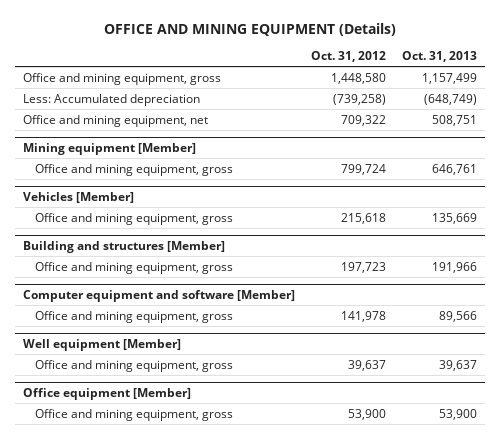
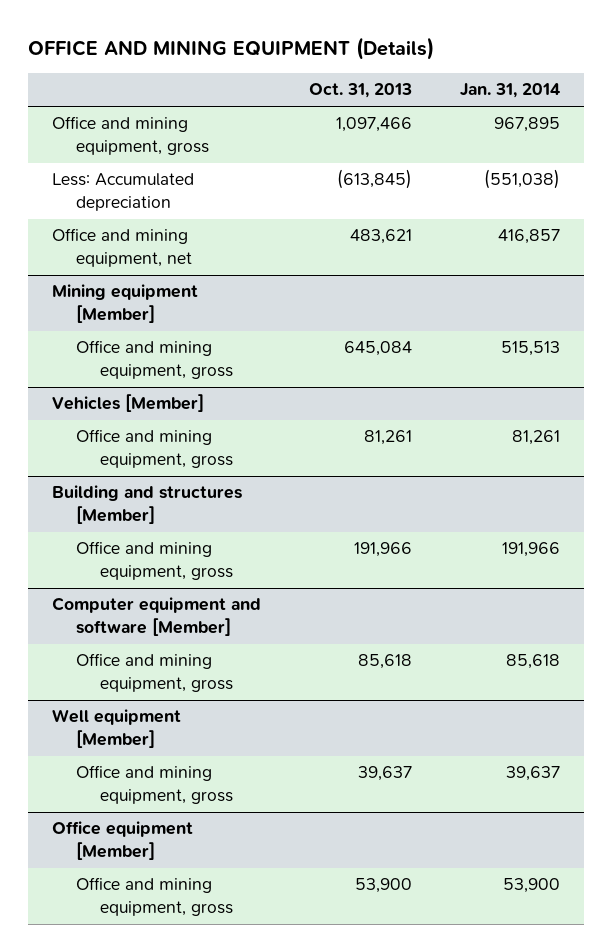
[310,51,386,63] Oct. 31, 2012 -> none
none -> [459,83,560,99] Jan. 31, 2014
[421,72,477,84] 1,157,499 -> [336,117,413,133] 1,097,466
[423,93,477,105] (648,749) -> [337,169,413,190] (613,845)
[431,114,477,126] 508,751 -> [350,229,413,245] 483,621
[431,163,477,175] 646,761 -> [344,341,413,357] 645,084
[431,212,477,224] 135,669 -> [364,430,413,446] 81,261
[438,310,477,322] 89,566 -> [358,654,413,670] 85,618

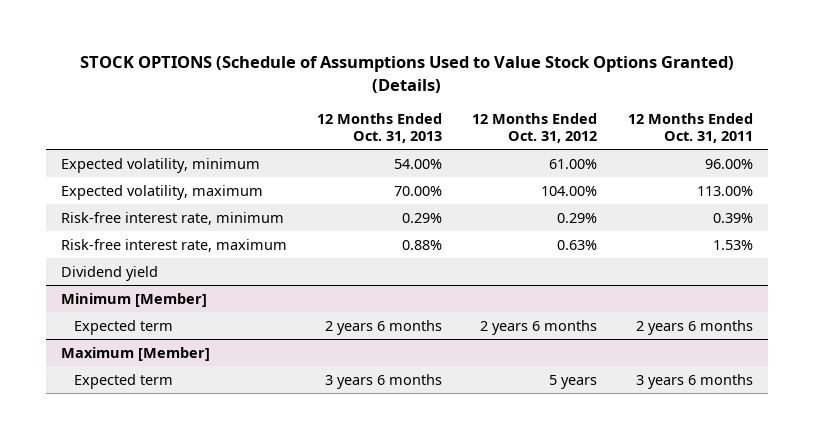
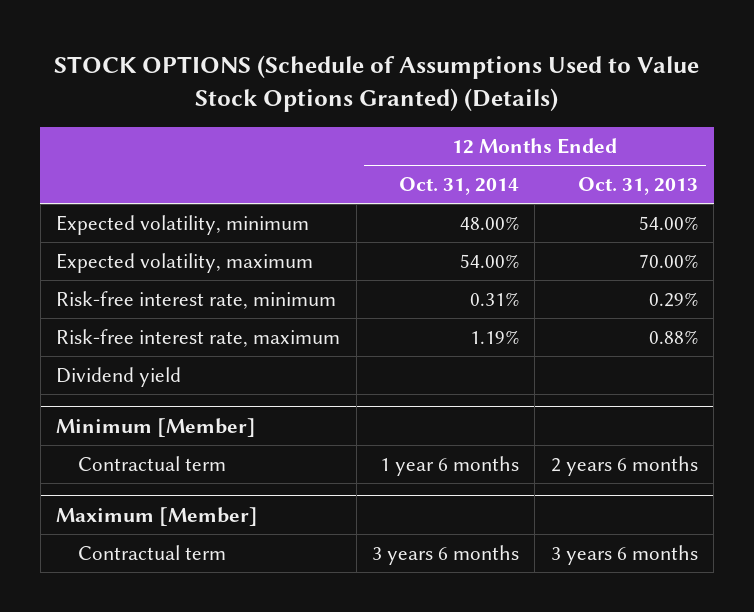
[472,112,598,143] 12 Months Ended Oct. 31, 2012 -> none
[627,112,753,143] 12 Months Ended Oct. 31, 2011 -> none
none -> [398,177,519,196] Oct. 31, 2014
[73,319,173,335] Expected term -> [78,455,227,471] Contractual term
[73,373,173,389] Expected term -> [78,544,227,560] Contractual term

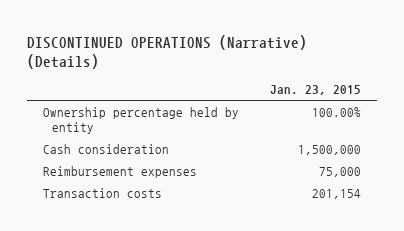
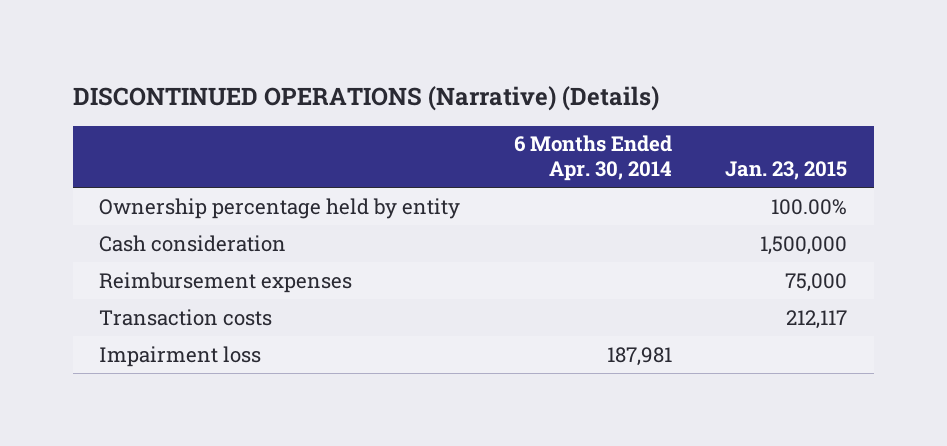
none -> [513,135,672,182] 6 Months Ended Apr. 30, 2014
[312,188,362,199] 201,154 -> [786,309,848,329] 212,117
none -> [99,345,262,367] Impairment loss

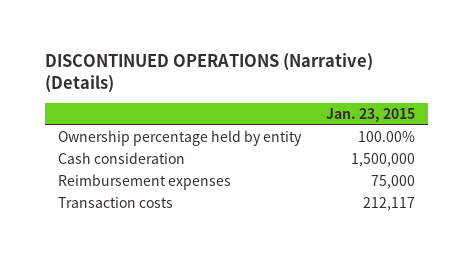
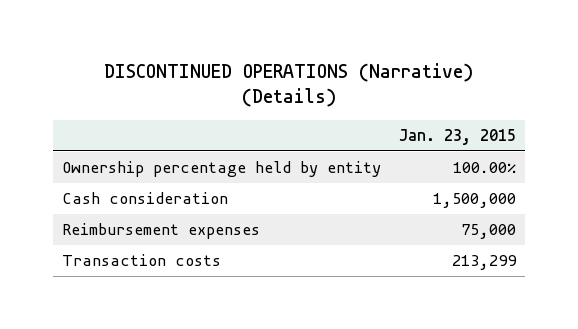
[363,196,416,211] 212,117 -> [451,255,517,271] 213,299

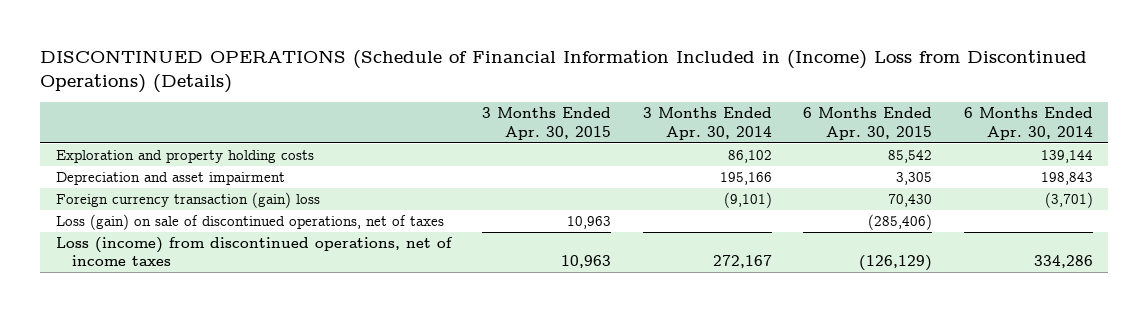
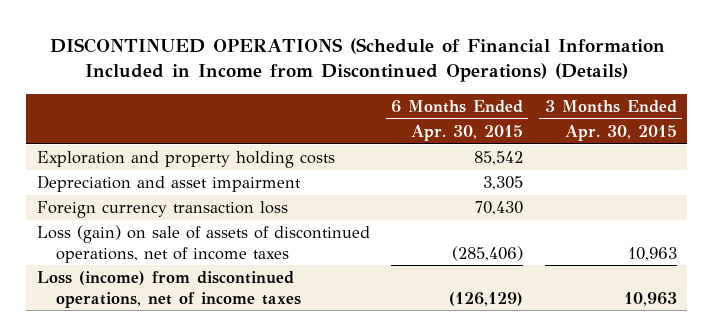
[40,50,1088,93] DISCONTINUED OPERATIONS (Schedule of Financial Information Included in (Income) Loss from Discontinued Operations) (Details) -> [49,37,665,83] DISCONTINUED OPERATIONS (Schedule of Financial Information Included in Income from Discontinued Operations) (Details)
[642,107,772,140] 3 Months Ended Apr. 30, 2014 -> none
[963,107,1093,140] 6 Months Ended Apr. 30, 2014 -> none
[55,192,320,209] Foreign currency transaction (gain) loss -> [36,201,288,219] Foreign currency transaction loss
[55,214,444,231] Loss (gain) on sale of discontinued operations, net of taxes -> [36,225,370,263] Loss (gain) on sale of assets of discontinued operations, net of income taxes

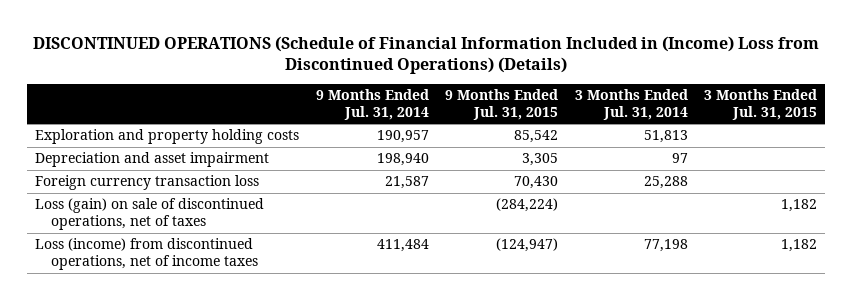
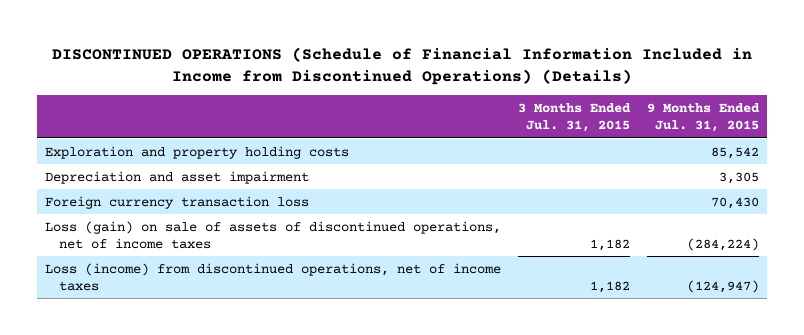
[33,35,820,74] DISCONTINUED OPERATIONS (Schedule of Financial Information Included in (Income) Loss from Discontinued Operations) (Details) -> [51,46,752,86] DISCONTINUED OPERATIONS (Schedule of Financial Information Included in Income from Discontinued Operations) (Details)
[315,89,429,120] 9 Months Ended Jul. 31, 2014 -> none
[574,89,688,120] 3 Months Ended Jul. 31, 2014 -> none
[35,198,265,231] Loss (gain) on sale of discontinued operations, net of taxes -> [45,220,502,249] Loss (gain) on sale of assets of discontinued operations, net of income taxes

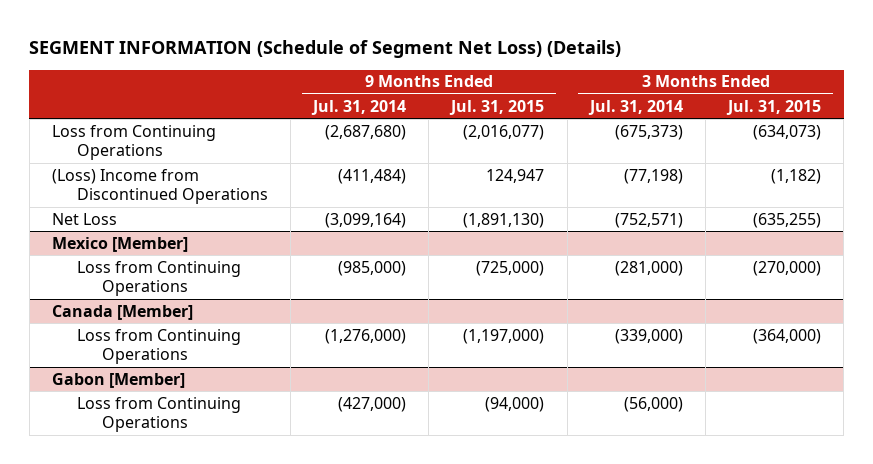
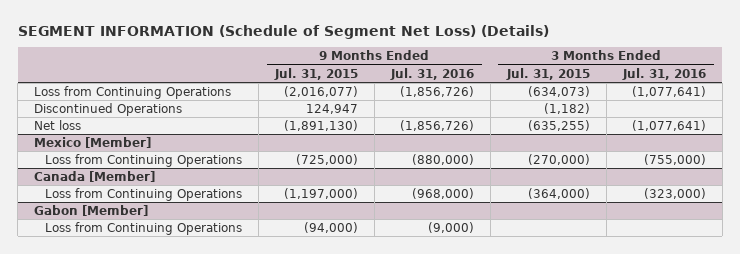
[311,99,407,115] Jul. 31, 2014 -> none
[587,99,683,115] Jul. 31, 2014 -> none
none -> [389,67,474,80] Jul. 31, 2016
none -> [621,67,706,80] Jul. 31, 2016
[51,168,268,205] (Loss) Income from Discontinued Operations -> [34,102,183,116] Discontinued Operations
[51,212,117,225] Net Loss -> [34,119,82,130] Net loss

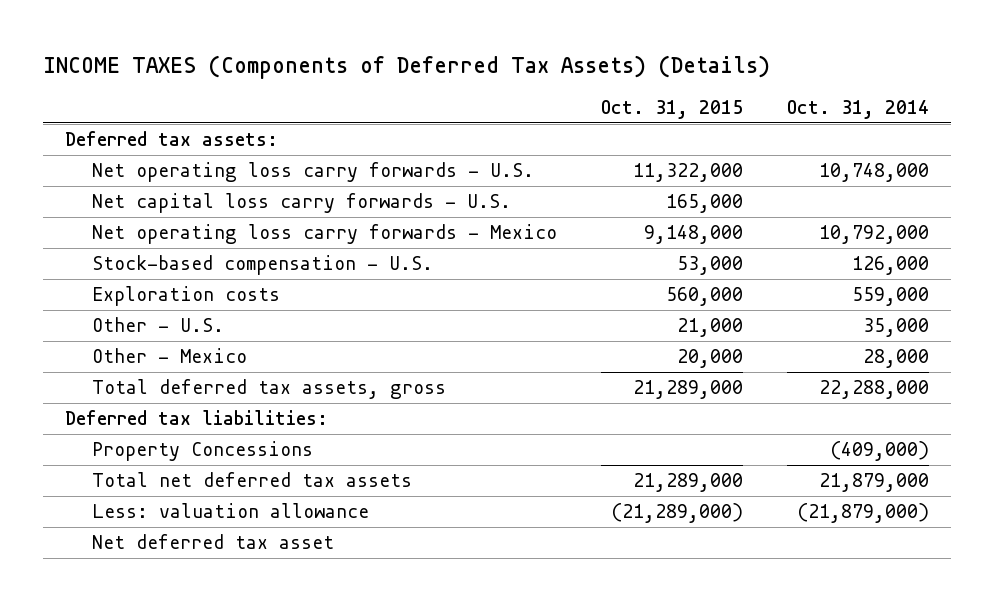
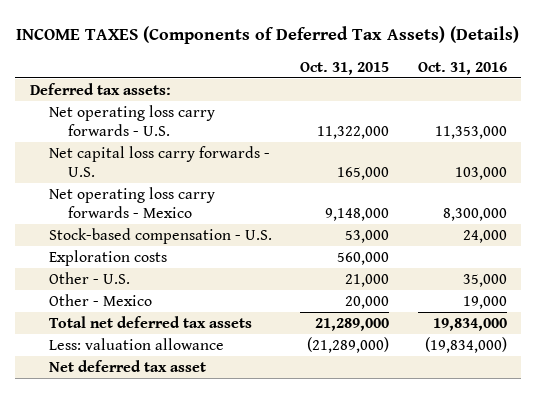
[786,99,929,119] Oct. 31, 2014 -> none
none -> [417,61,507,75] Oct. 31, 2016
[91,379,446,400] Total deferred tax assets, gross -> none
[64,410,328,426] Deferred tax liabilities: -> none
[91,441,313,462] Property Concessions -> none

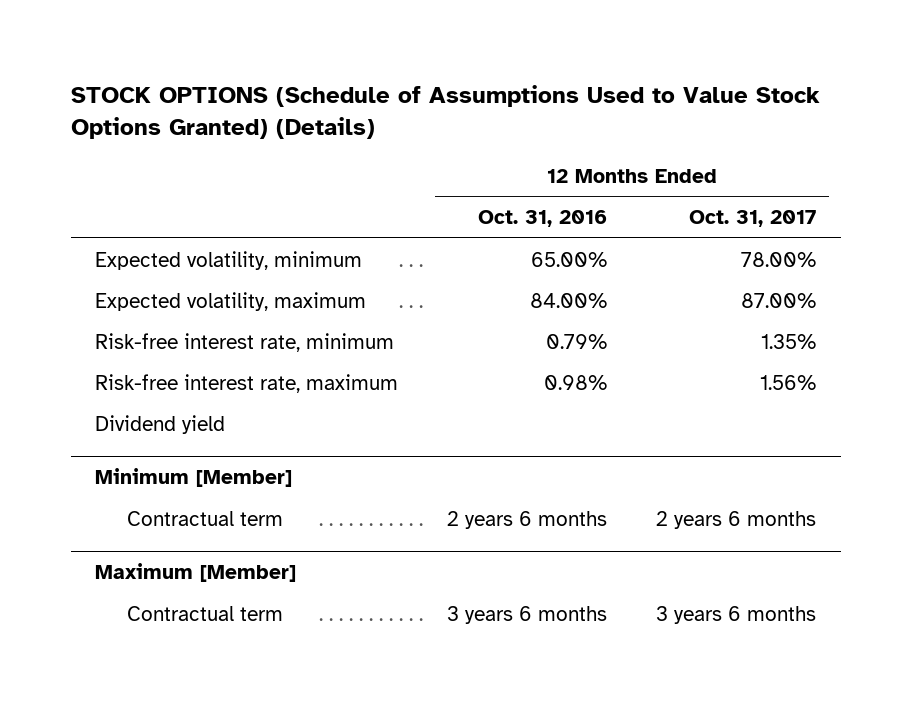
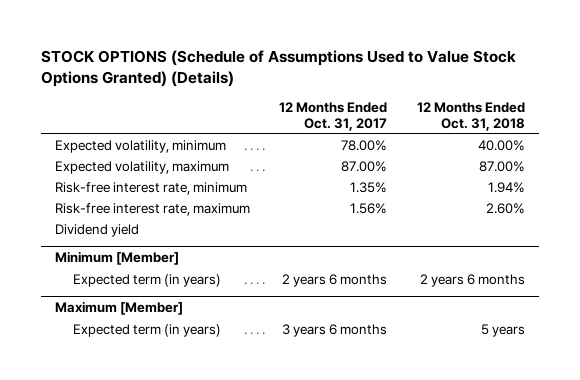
[478,209,608,227] Oct. 31, 2016 -> none
none -> [416,101,525,131] 12 Months Ended Oct. 31, 2018
[126,510,283,526] Contractual term -> [72,273,221,287] Expected term (in years)
[126,605,283,621] Contractual term -> [72,323,221,337] Expected term (in years)

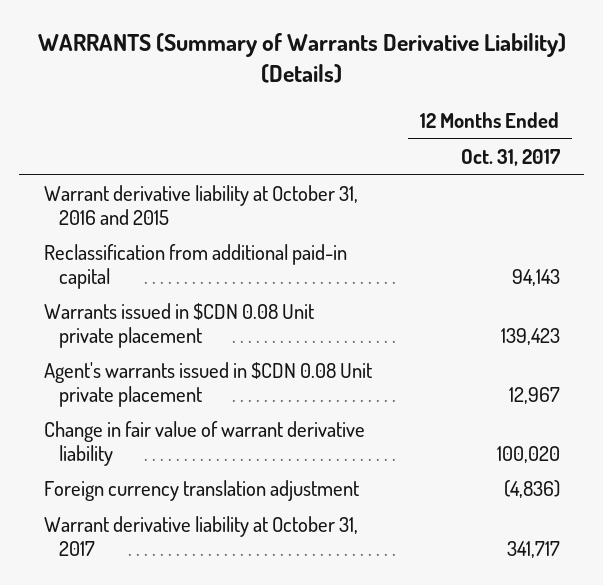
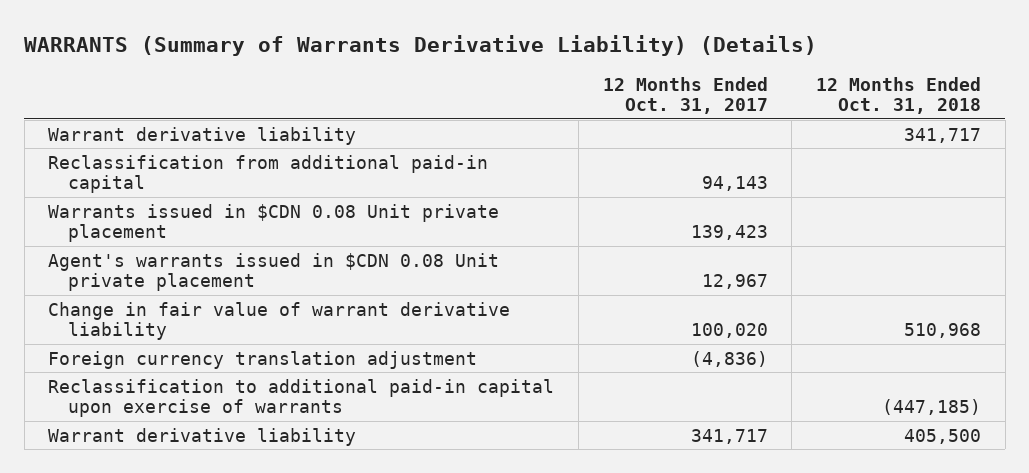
none -> [815,76,981,115] 12 Months Ended Oct. 31, 2018
[43,185,358,225] Warrant derivative liability at October 31, 2016 and 2015 -> [48,126,357,145] Warrant derivative liability
none -> [48,378,555,418] Reclassification to additional paid-in capital upon exercise of warrants
[43,516,358,556] Warrant derivative liability at October 31, 2017 -> [48,427,357,446] Warrant derivative liability

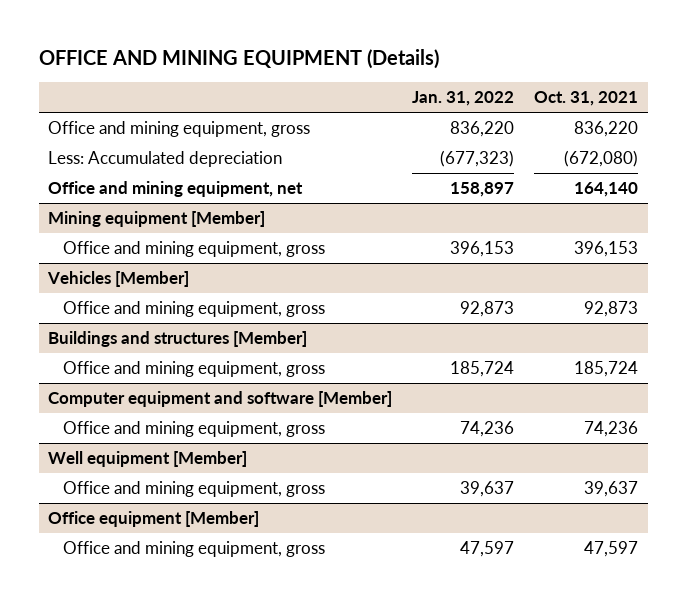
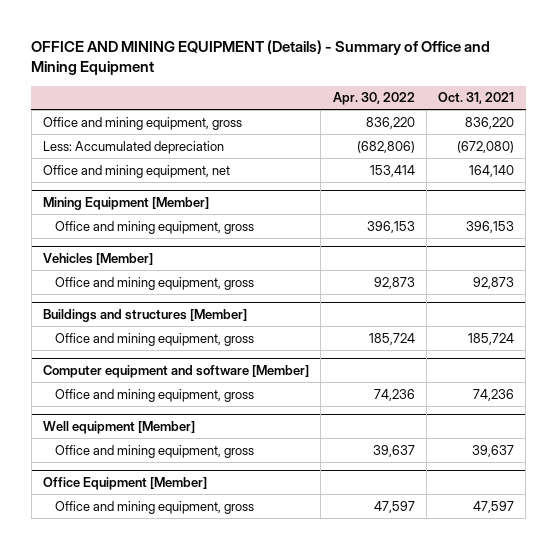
[38,49,439,70] OFFICE AND MINING EQUIPMENT (Details) -> [31,39,491,76] OFFICE AND MINING EQUIPMENT (Details) - Summary of Office and Mining Equipment
[412,91,515,107] Jan. 31, 2022 -> none
none -> [332,92,415,106] Apr. 30, 2022
[48,211,266,228] Mining equipment [Member] -> [43,196,210,210] Mining Equipment [Member]
[48,511,260,528] Office equipment [Member] -> [43,476,208,490] Office Equipment [Member]

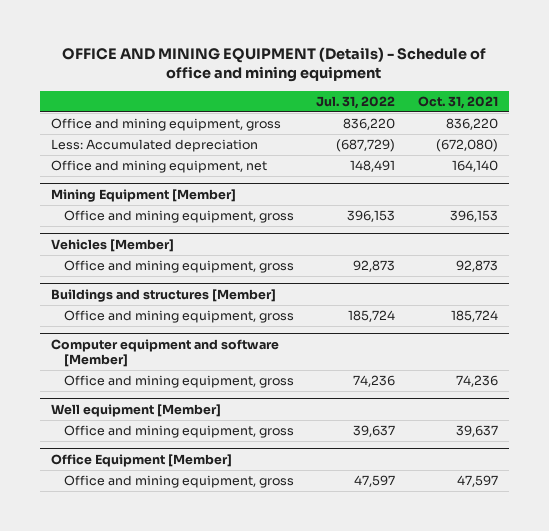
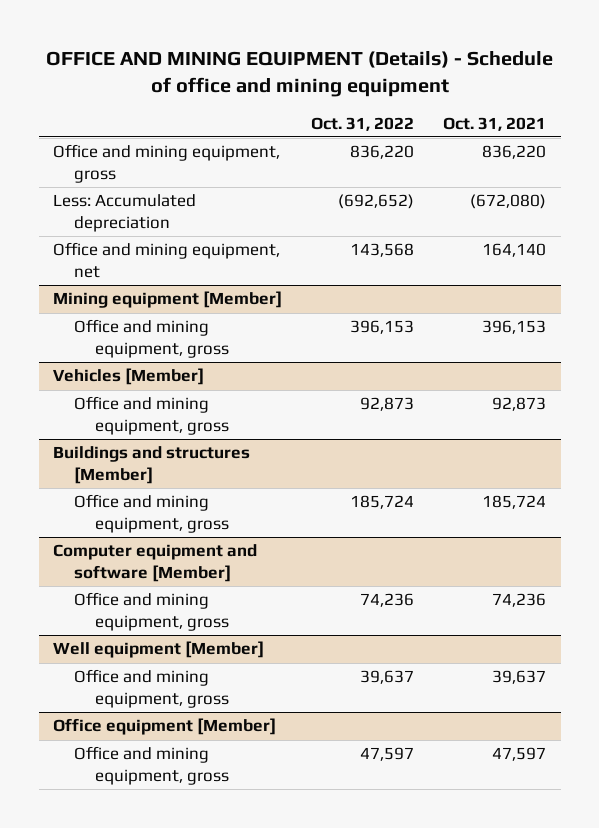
[316,96,396,110] Jul. 31, 2022 -> none
none -> [311,116,415,131] Oct. 31, 2022
[50,188,236,202] Mining Equipment [Member] -> [53,291,283,309] Mining equipment [Member]
[50,453,232,467] Office Equipment [Member] -> [53,718,277,736] Office equipment [Member]

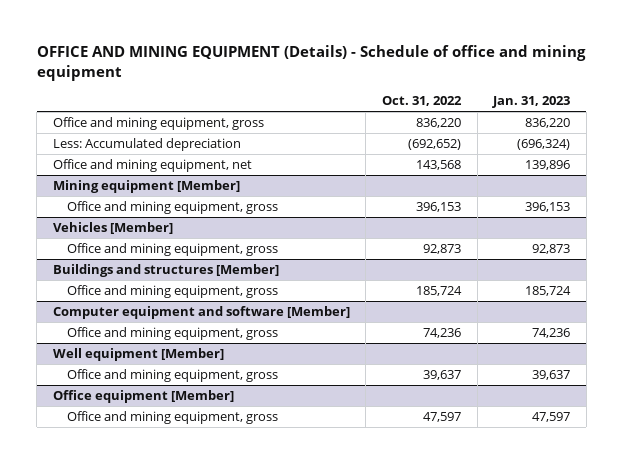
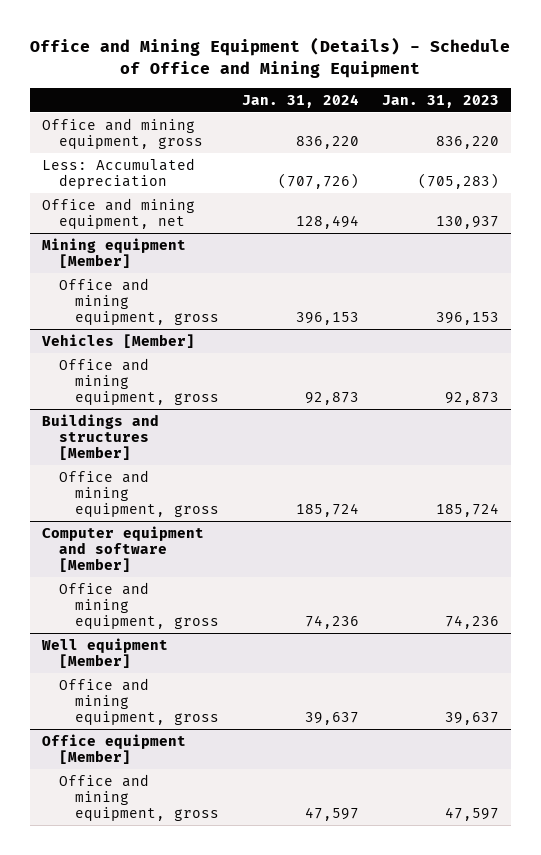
[36,45,586,82] OFFICE AND MINING EQUIPMENT (Details) - Schedule of office and mining equipment -> [30,37,511,79] Office and Mining Equipment (Details) - Schedule of Office and Mining Equipment
[381,96,462,107] Oct. 31, 2022 -> none
none -> [242,93,360,108] Jan. 31, 2024
[517,139,571,151] (696,324) -> [418,173,500,190] (705,283)
[525,160,571,171] 139,896 -> [436,216,500,230] 130,937

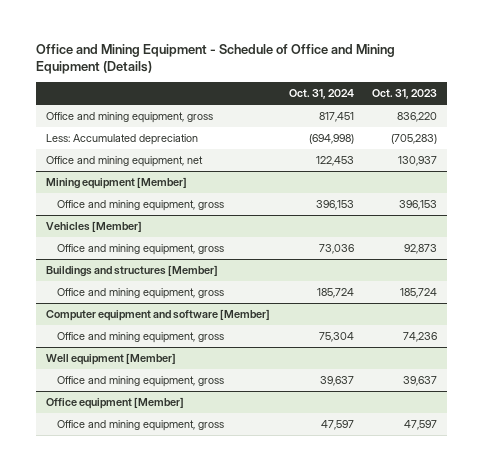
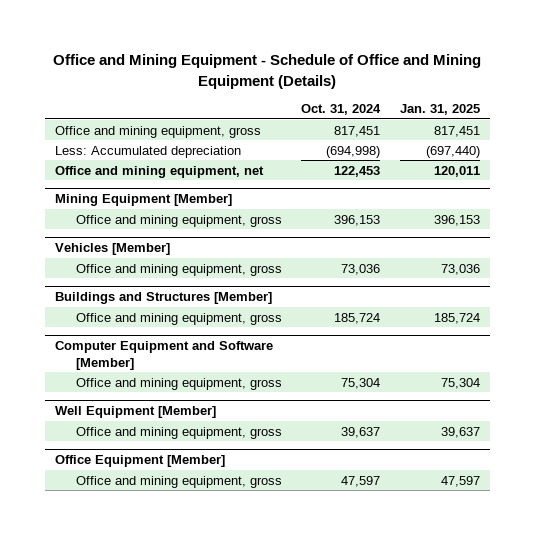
[372,89,438,100] Oct. 31, 2023 -> none
none -> [399,104,480,116] Jan. 31, 2025
[45,177,187,190] Mining equipment [Member] -> [54,194,232,207] Mining Equipment [Member]
[45,265,218,278] Buildings and structures [Member] -> [54,292,272,305] Buildings and Structures [Member]
[45,309,270,322] Computer equipment and software [Member] -> [54,341,273,370] Computer Equipment and Software [Member]
[45,353,176,366] Well equipment [Member] -> [54,406,216,419] Well Equipment [Member]
[45,397,184,410] Office equipment [Member] -> [54,455,225,468] Office Equipment [Member]

